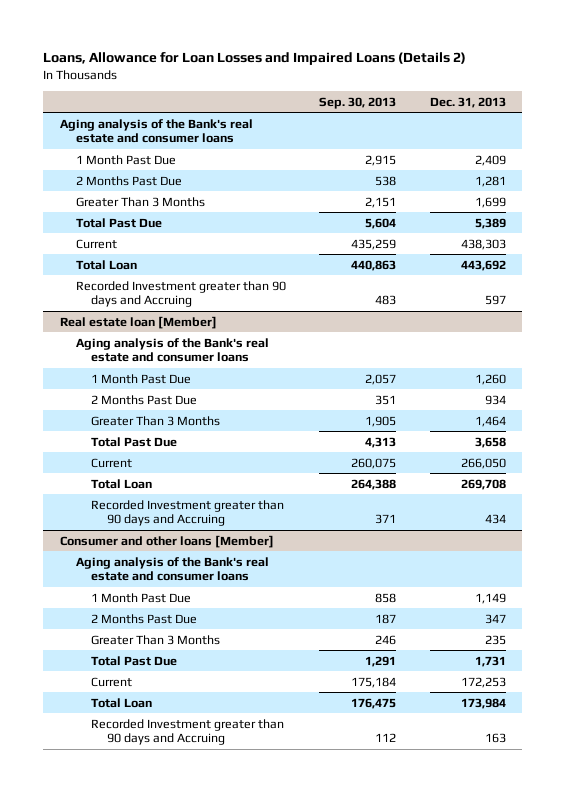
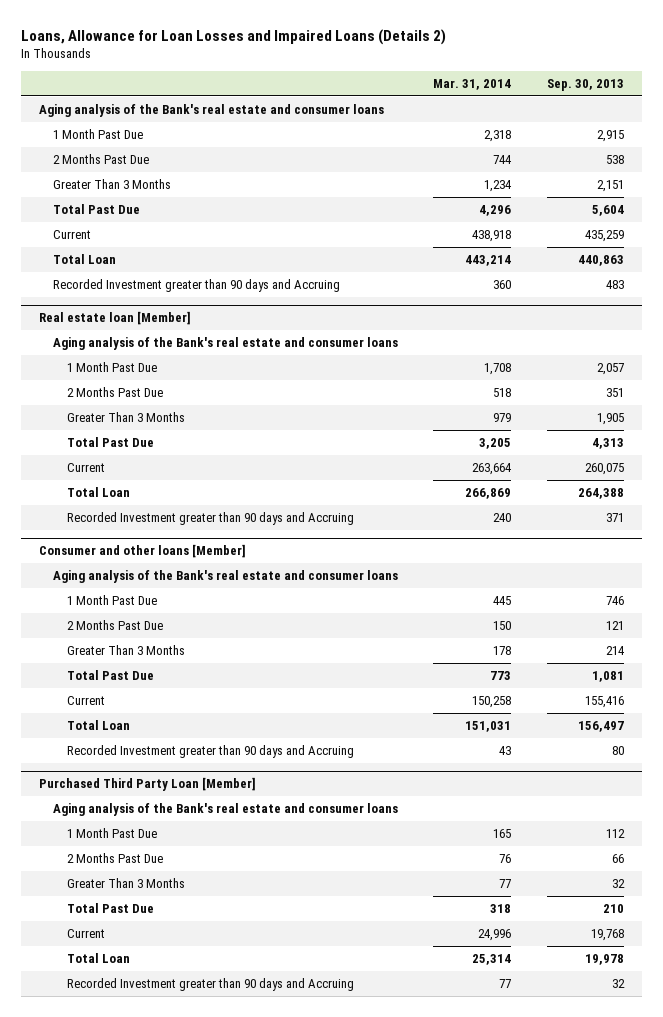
[429,96,506,108] Dec. 31, 2013 -> none
none -> [433,79,512,91] Mar. 31, 2014
[375,592,397,603] 858 -> [605,595,624,605] 746
[375,613,397,624] 187 -> [605,620,624,630] 121
[375,634,397,645] 246 -> [605,645,625,655] 214
[365,655,397,667] 1,291 -> [591,670,624,682] 1,081
[351,676,397,688] 175,184 -> [584,695,624,708] 155,416
[351,697,397,709] 176,475 -> [577,720,624,732] 156,497
[375,733,397,743] 112 -> [611,745,624,755] 80
none -> [38,777,256,792] Purchased Third Party Loan [Member]
none -> [52,802,398,816] Aging analysis of the Bank's real estate and consumer loans
none -> [67,827,158,838] 1 Month Past Due
none -> [67,852,164,863] 2 Months Past Due
none -> [67,877,186,888] Greater Than 3 Months
none -> [67,902,155,913] Total Past Due
none -> [67,928,106,938] Current
none -> [67,952,131,963] Total Loan
none -> [67,977,355,991] Recorded Investment greater than 90 days and Accruing

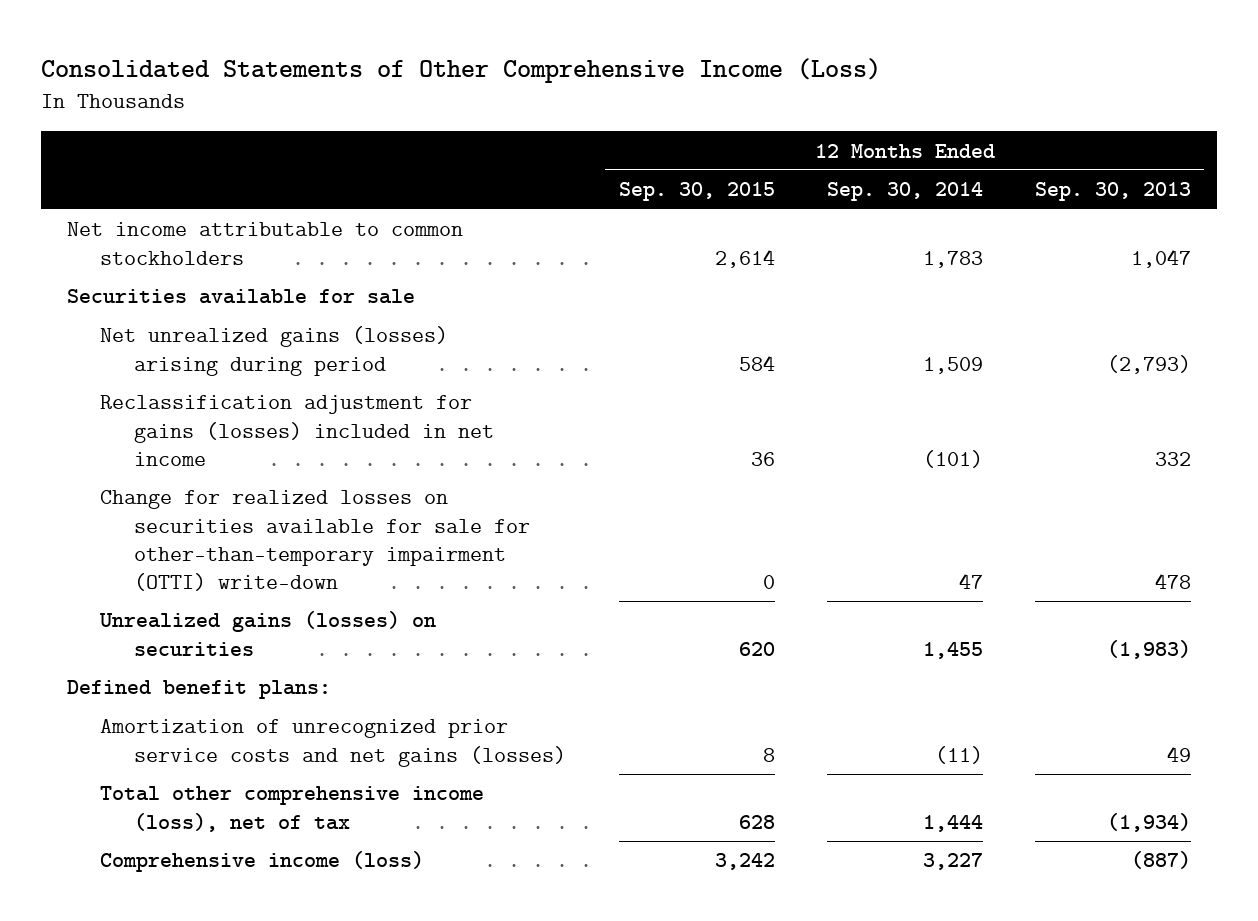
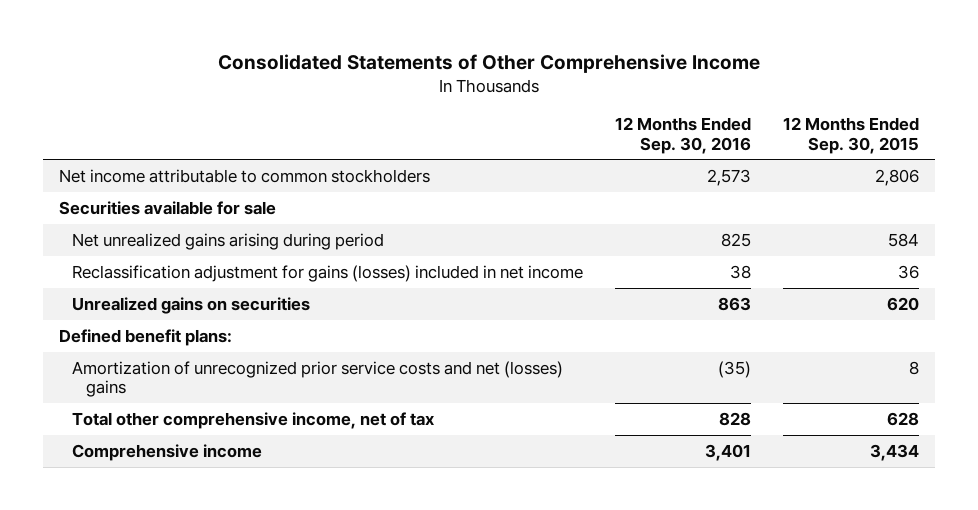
[40,57,881,83] Consolidated Statements of Other Comprehensive Income (Loss) -> [217,54,760,74] Consolidated Statements of Other Comprehensive Income
[826,182,983,202] Sep. 30, 2014 -> none
[1035,182,1192,202] Sep. 30, 2013 -> none
none -> [615,117,752,154] 12 Months Ended Sep. 30, 2016
[714,248,775,268] 2,614 -> [874,168,919,186] 2,806
[100,326,449,376] Net unrealized gains (losses) arising during period -> [72,232,385,250] Net unrealized gains arising during period
[100,490,531,592] Change for realized losses on securities available for sale for other-than-temporary impairment (OTTI) write-down -> none
[99,611,437,656] Unrealized gains (losses) on securities -> [72,296,311,314] Unrealized gains on securities
[100,719,567,767] Amortization of unrecognized prior service costs and net gains (losses) -> [72,360,564,398] Amortization of unrecognized prior service costs and net (losses) gains
[100,786,485,832] Total other comprehensive income (loss), net of tax -> [72,411,435,429] Total other comprehensive income, net of tax
[100,851,425,873] Comprehensive income (loss) -> [72,443,263,461] Comprehensive income
[714,853,775,871] 3,242 -> [869,443,919,461] 3,434

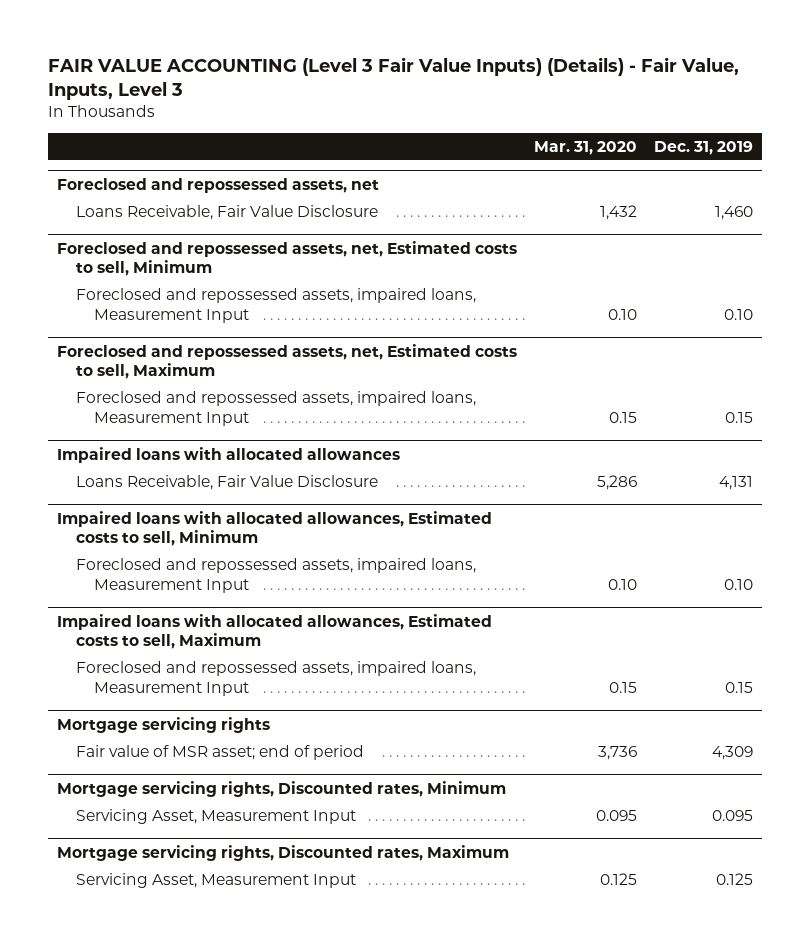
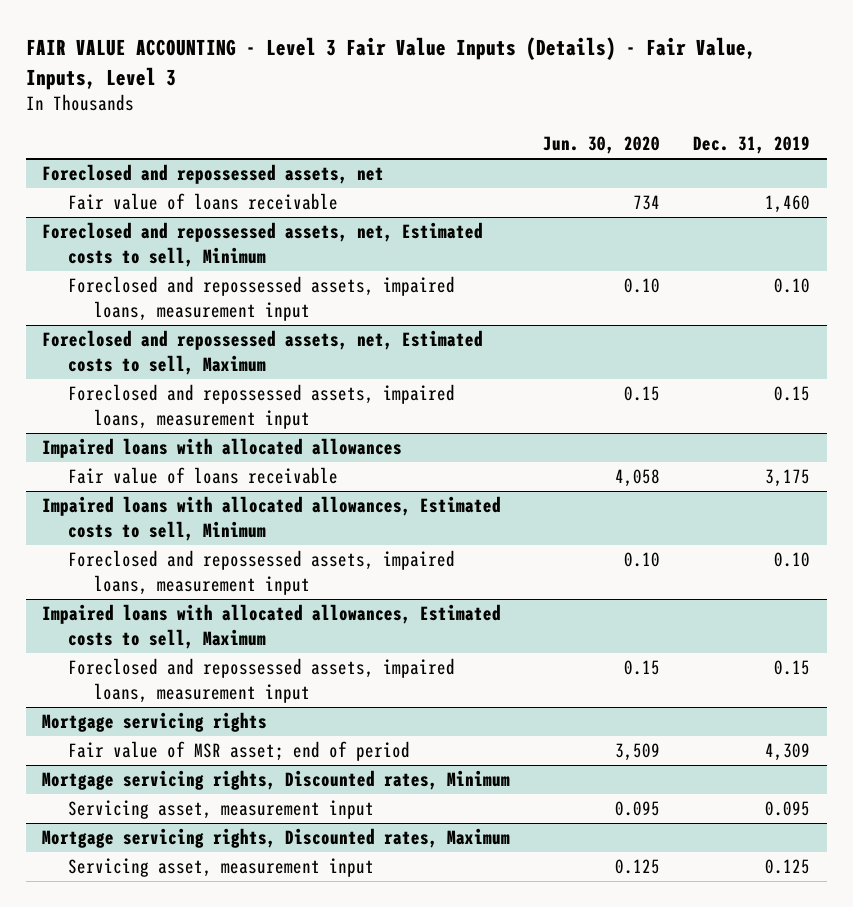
[47,57,739,101] FAIR VALUE ACCOUNTING (Level 3 Fair Value Inputs) (Details) - Fair Value, Inputs, Level 3 -> [25,37,756,90] FAIR VALUE ACCOUNTING - Level 3 Fair Value Inputs (Details) - Fair Value, Inputs, Level 3
[534,140,638,155] Mar. 31, 2020 -> none
none -> [543,136,661,155] Jun. 30, 2020
[75,204,378,220] Loans Receivable, Fair Value Disclosure -> [68,193,339,211] Fair value of loans receivable
[75,287,476,323] Foreclosed and repossessed assets, impaired loans, Measurement Input -> [68,276,456,321] Foreclosed and repossessed assets, impaired loans, measurement input
[75,390,476,426] Foreclosed and repossessed assets, impaired loans, Measurement Input -> [68,384,456,429] Foreclosed and repossessed assets, impaired loans, measurement input
[75,474,378,490] Loans Receivable, Fair Value Disclosure -> [68,467,339,485] Fair value of loans receivable
[719,475,754,490] 4,131 -> [765,469,811,488] 3,175
[75,557,476,593] Foreclosed and repossessed assets, impaired loans, Measurement Input -> [68,550,456,595] Foreclosed and repossessed assets, impaired loans, measurement input
[75,660,476,696] Foreclosed and repossessed assets, impaired loans, Measurement Input -> [68,658,456,703] Foreclosed and repossessed assets, impaired loans, measurement input
[75,808,356,824] Servicing Asset, Measurement Input -> [68,800,375,820] Servicing asset, measurement input
[75,872,356,888] Servicing Asset, Measurement Input -> [68,858,375,878] Servicing asset, measurement input

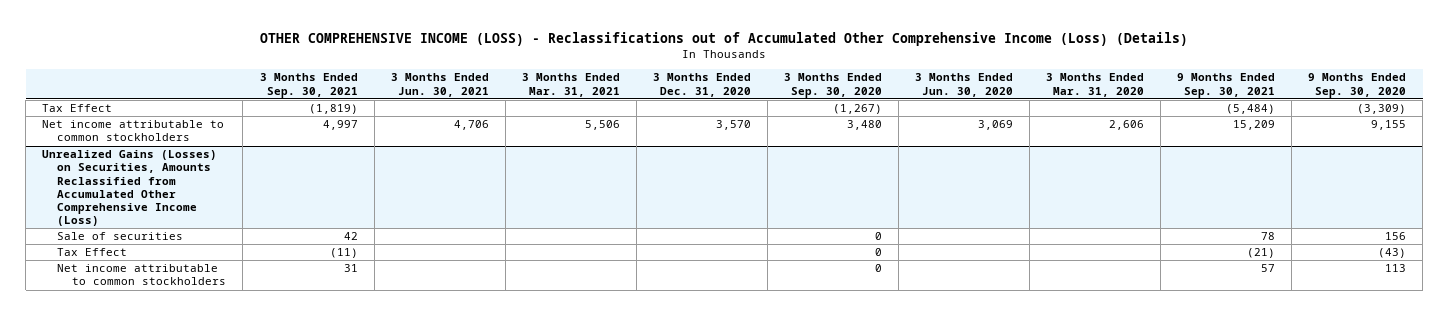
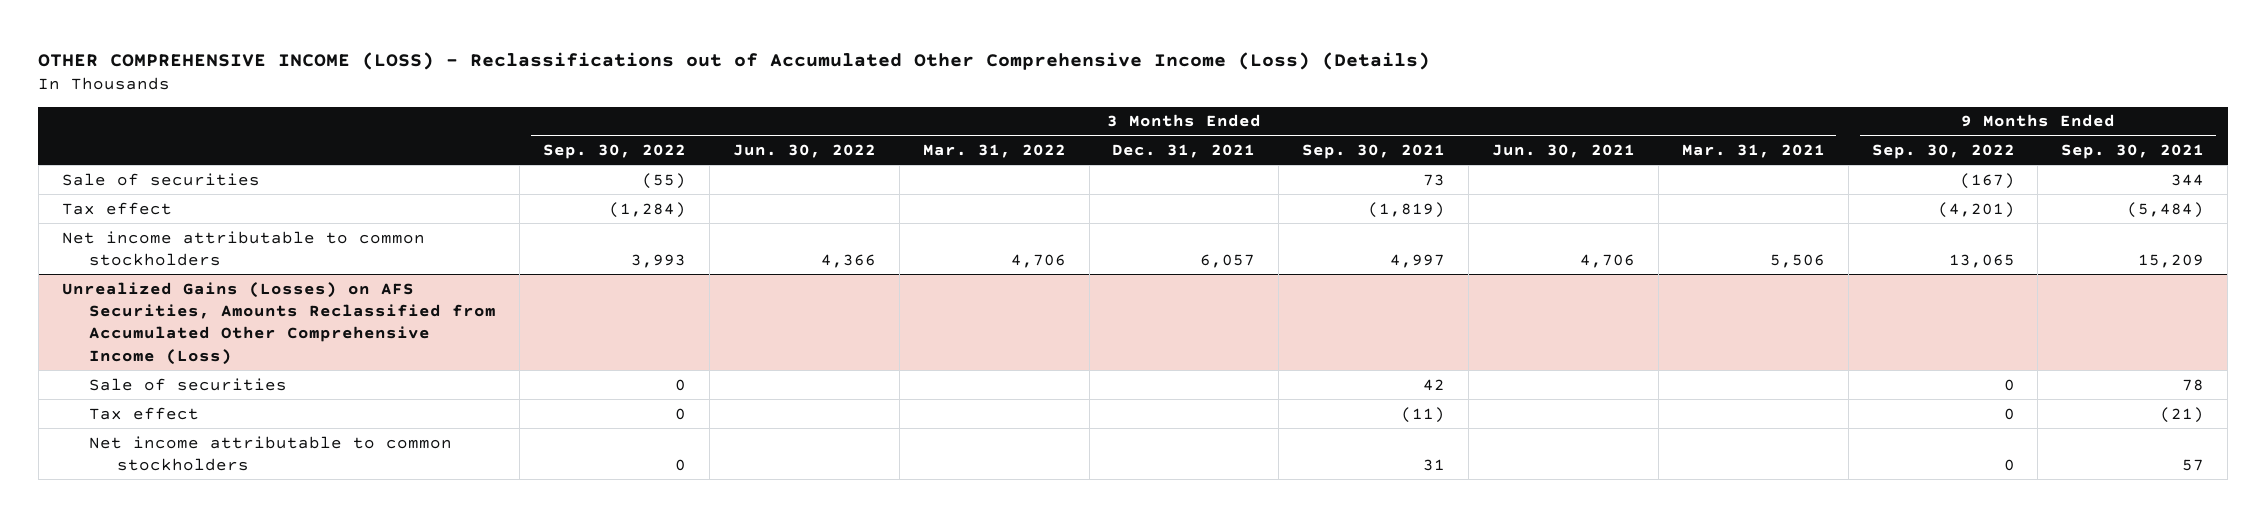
[652,73,751,97] 3 Months Ended Dec. 31, 2020 -> none
[783,73,882,98] 3 Months Ended Sep. 30, 2020 -> none
[914,73,1013,97] 3 Months Ended Jun. 30, 2020 -> none
[1045,73,1144,97] 3 Months Ended Mar. 31, 2020 -> none
[1308,73,1407,98] 9 Months Ended Sep. 30, 2020 -> none
none -> [543,143,687,159] Sep. 30, 2022
none -> [732,143,876,158] Jun. 30, 2022
none -> [922,143,1066,158] Mar. 31, 2022
none -> [1112,143,1256,158] Dec. 31, 2021
none -> [1871,143,2015,159] Sep. 30, 2022
none -> [61,172,260,186] Sale of securities
[42,104,113,113] Tax Effect -> [61,201,172,215] Tax effect
[42,150,218,227] Unrealized Gains (Losses) on Securities, Amounts Reclassified from Accumulated Other Comprehensive Income (Loss) -> [61,281,497,365] Unrealized Gains (Losses) on AFS Securities, Amounts Reclassified from Accumulated Other Comprehensive Income (Loss)
[57,248,128,257] Tax Effect -> [89,406,200,420] Tax effect

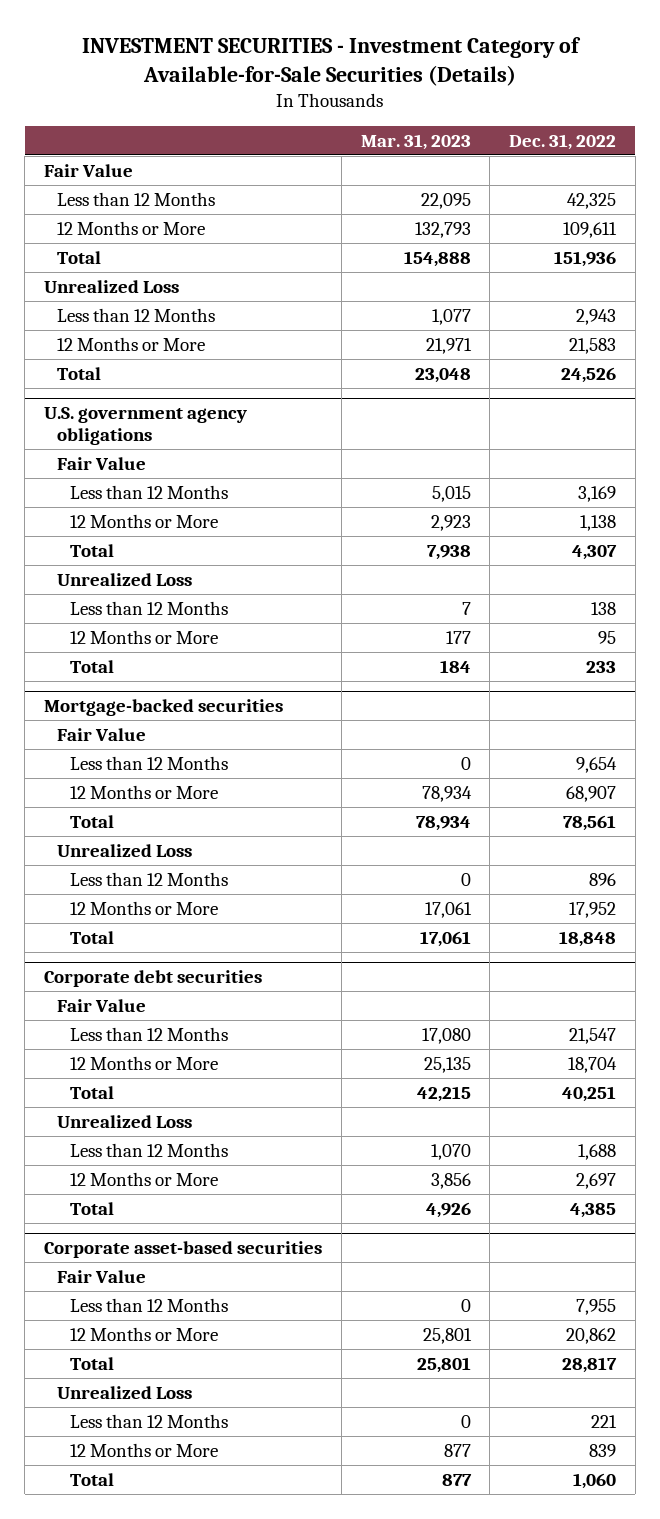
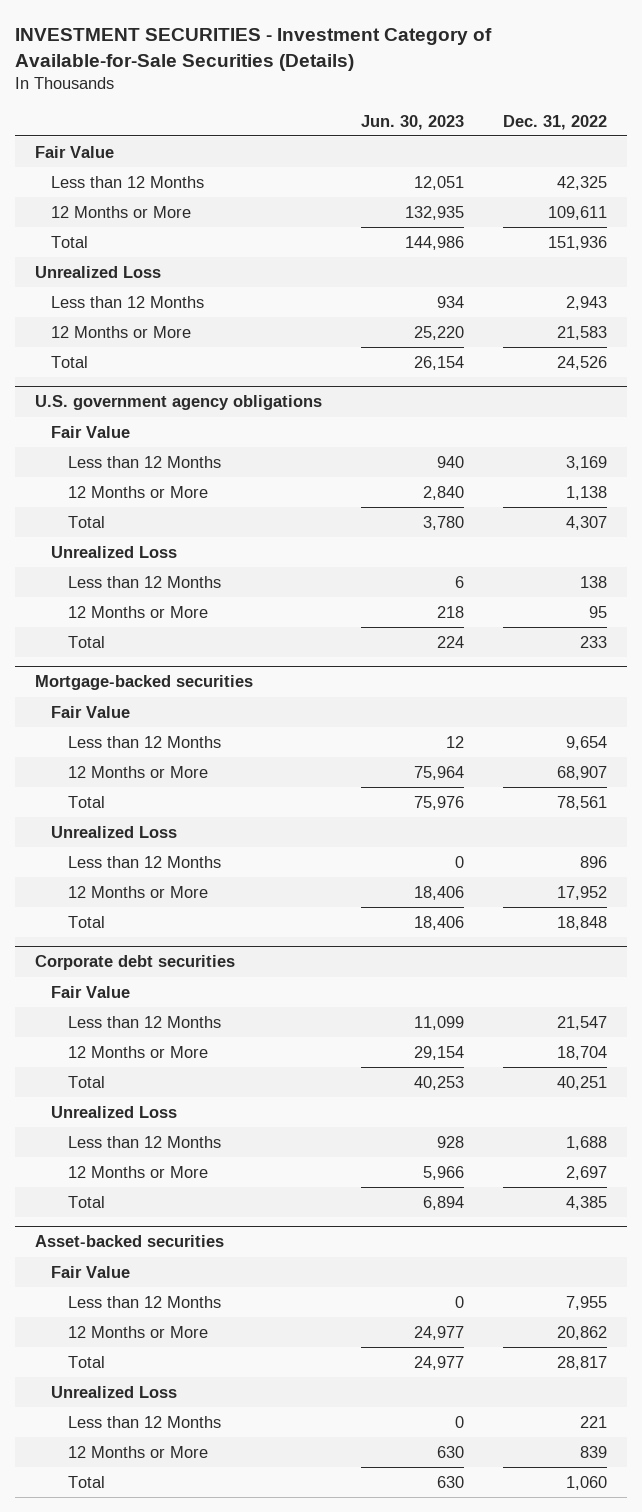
[360,133,471,150] Mar. 31, 2023 -> none
none -> [361,114,465,130] Jun. 30, 2023
[43,1241,322,1259] Corporate asset-based securities -> [34,1235,224,1248] Asset-backed securities

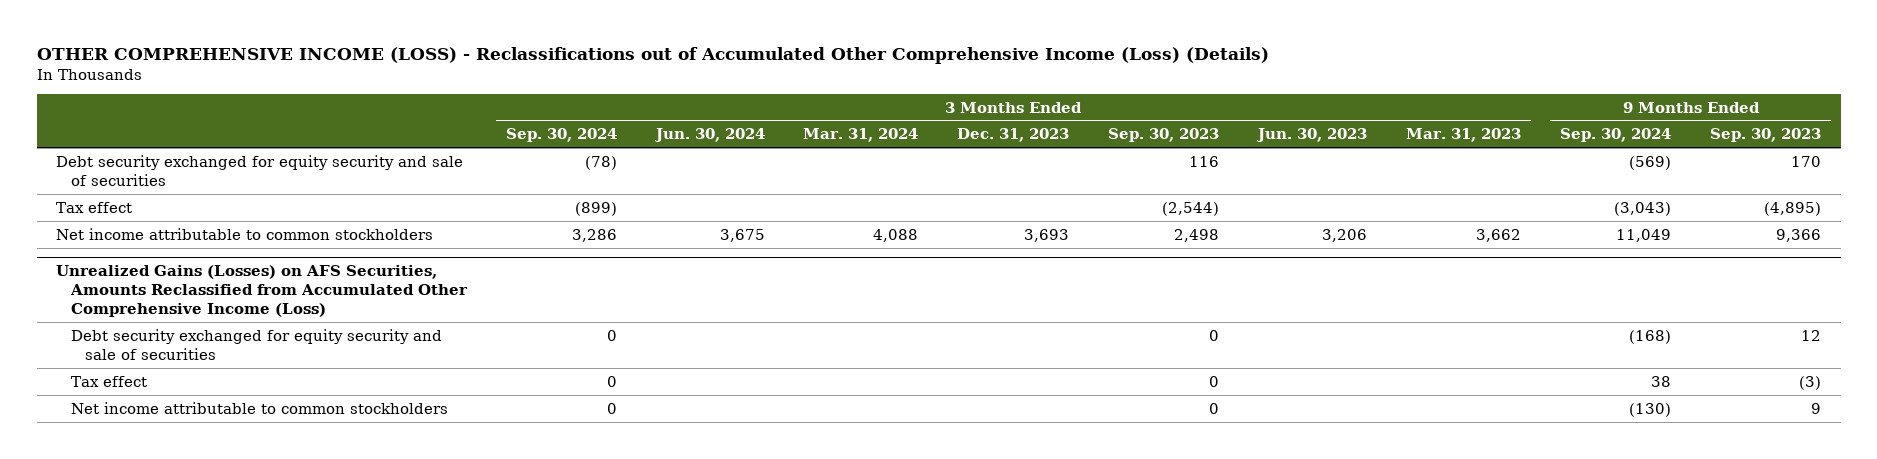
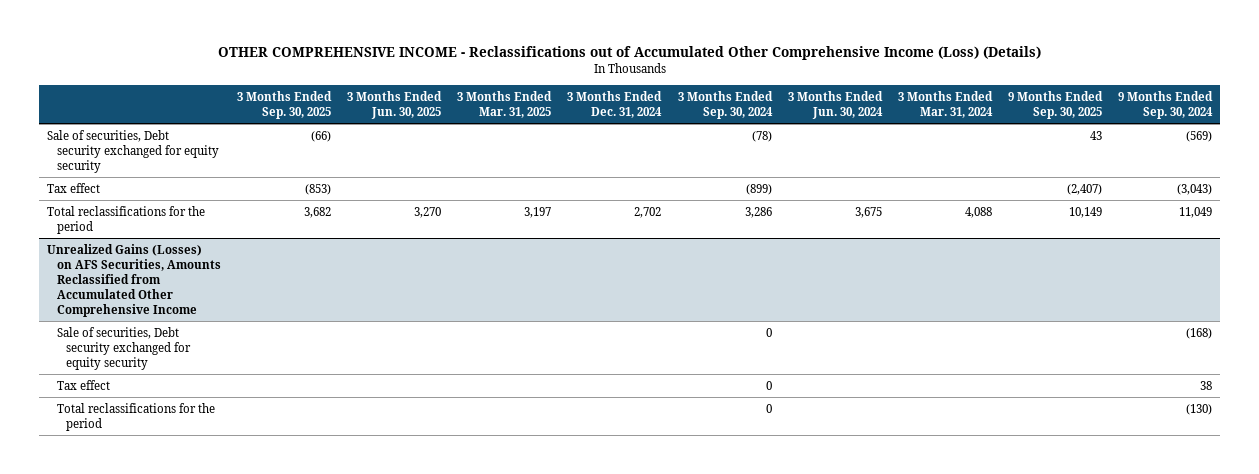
[36,46,1269,64] OTHER COMPREHENSIVE INCOME (LOSS) - Reclassifications out of Accumulated Other Comprehensive Income (Loss) (Details) -> [217,46,1041,61] OTHER COMPREHENSIVE INCOME - Reclassifications out of Accumulated Other Comprehensive Income (Loss) (Details)
[957,128,1070,143] Dec. 31, 2023 -> none
[1108,128,1220,143] Sep. 30, 2023 -> none
[1256,128,1368,143] Jun. 30, 2023 -> none
[1406,128,1522,143] Mar. 31, 2023 -> none
[1710,128,1822,143] Sep. 30, 2023 -> none
none -> [237,90,333,119] 3 Months Ended Sep. 30, 2025
none -> [347,90,443,119] 3 Months Ended Jun. 30, 2025
none -> [457,90,553,118] 3 Months Ended Mar. 31, 2025
none -> [567,90,663,118] 3 Months Ended Dec. 31, 2024
none -> [1007,90,1103,119] 9 Months Ended Sep. 30, 2025
[56,154,464,186] Debt security exchanged for equity security and sale of securities -> [47,129,219,173] Sale of securities, Debt security exchanged for equity security
[56,227,434,240] Net income attributable to common stockholders -> [47,205,206,234] Total reclassifications for the period
[56,265,468,318] Unrealized Gains (Losses) on AFS Securities, Amounts Reclassified from Accumulated Other Comprehensive Income (Loss) -> [47,243,221,317] Unrealized Gains (Losses) on AFS Securities, Amounts Reclassified from Accumulated Other Comprehensive Income
[70,328,442,360] Debt security exchanged for equity security and sale of securities -> [56,326,192,370] Sale of securities, Debt security exchanged for equity security
[70,401,448,414] Net income attributable to common stockholders -> [56,402,215,431] Total reclassifications for the period

